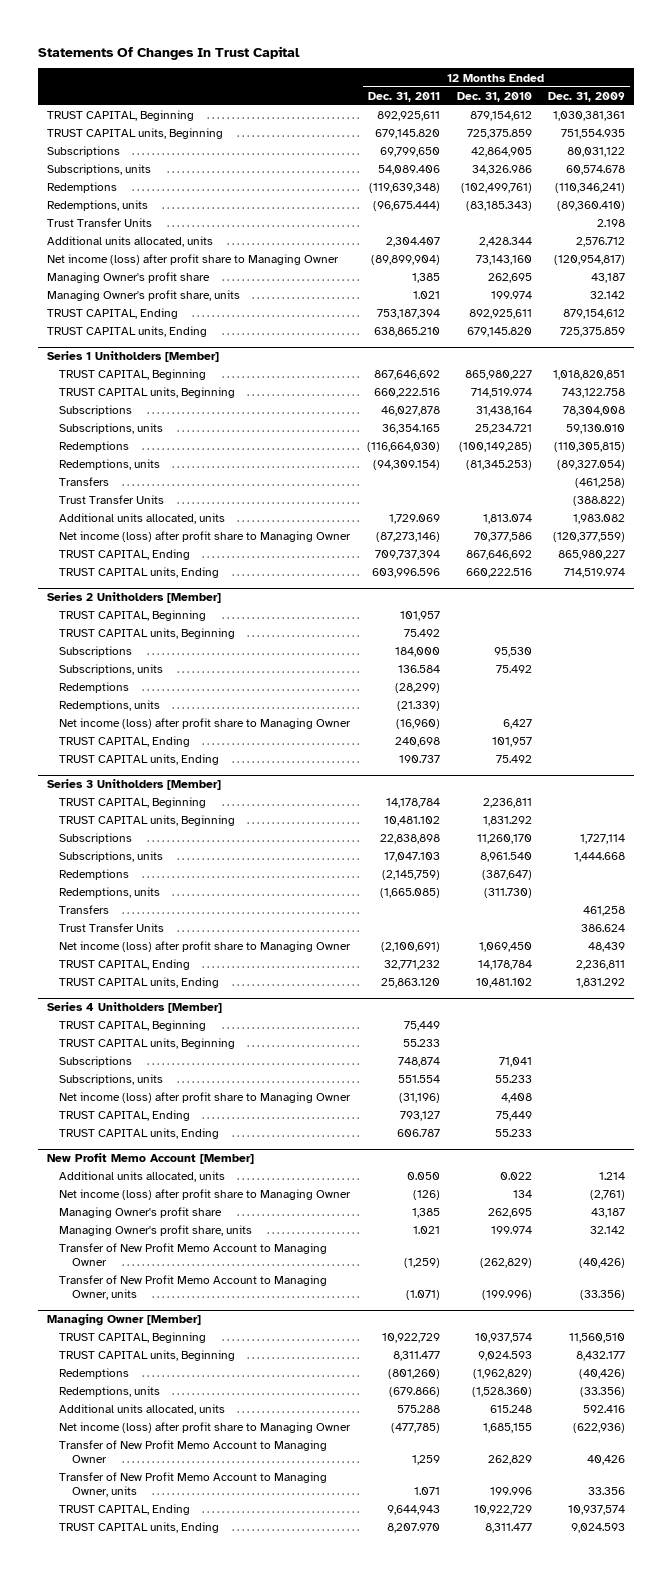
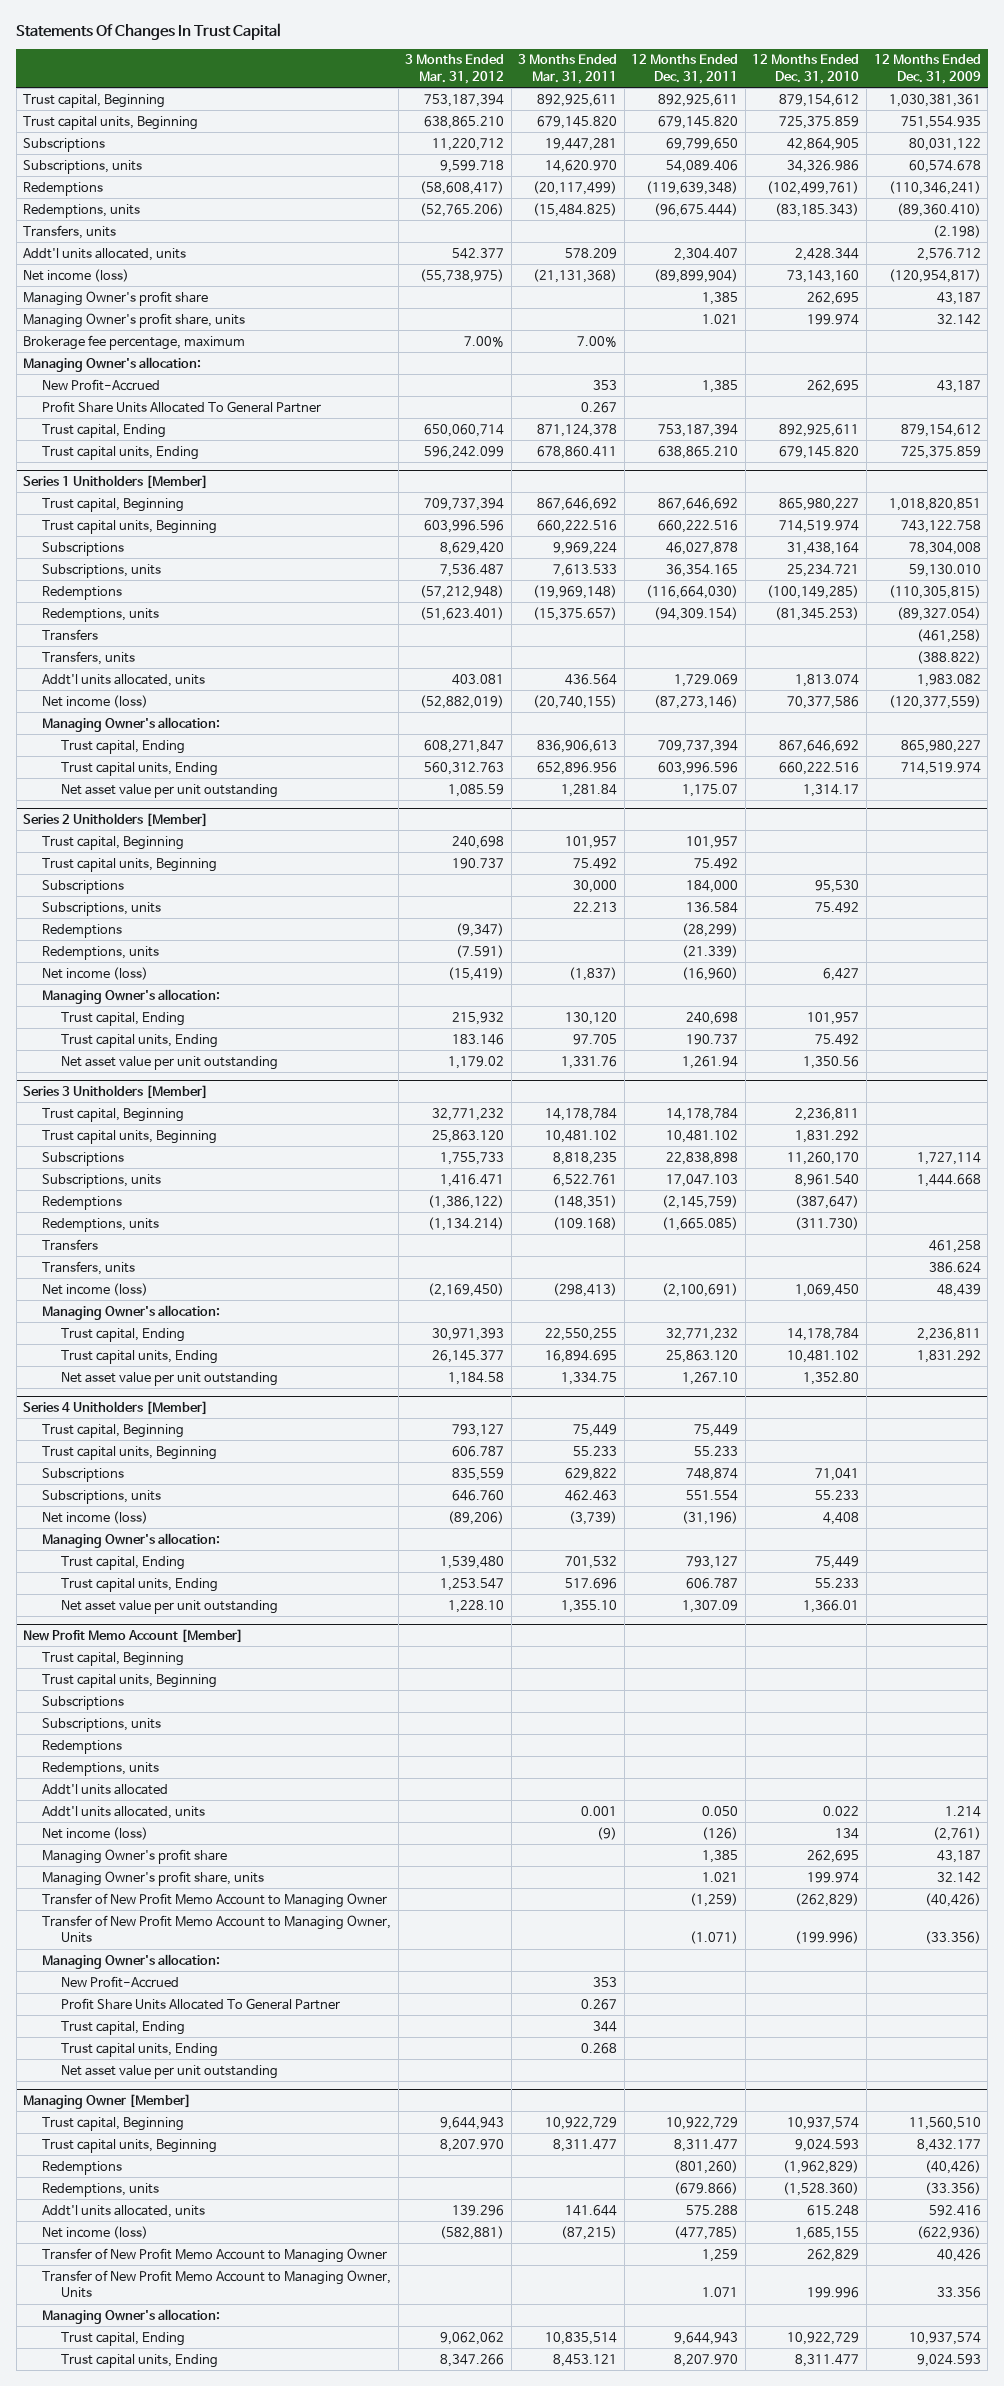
none -> [405,54,505,85] 3 Months Ended Mar. 31, 2012
none -> [518,54,618,85] 3 Months Ended Mar. 31, 2011
[46,110,194,122] TRUST CAPITAL, Beginning -> [23,93,166,108] Trust capital, Beginning
[46,128,223,140] TRUST CAPITAL units, Beginning -> [23,115,199,130] Trust capital units, Beginning
[46,218,152,228] Trust Transfer Units -> [23,224,117,239] Transfers, units
[597,219,626,228] 2.198 -> [932,224,981,238] (2.198)
[46,236,213,248] Additional units allocated, units -> [23,247,187,261] Addt'l units allocated, units
[46,254,339,266] Net income (loss) after profit share to Managing Owner -> [23,268,130,282] Net income (loss)
none -> [23,334,246,350] Brokerage fee percentage, maximum
none -> [23,356,202,372] Managing Owner's allocation:
none -> [42,378,161,391] New Profit-Accrued
none -> [42,400,322,413] Profit Share Units Allocated To General Partner
[46,308,178,320] TRUST CAPITAL, Ending -> [42,423,167,438] Trust capital, Ending
[46,326,207,338] TRUST CAPITAL units, Ending -> [42,445,200,460] Trust capital units, Ending
[59,369,207,381] TRUST CAPITAL, Beginning -> [42,497,185,512] Trust capital, Beginning
[59,387,236,399] TRUST CAPITAL units, Beginning -> [42,519,218,534] Trust capital units, Beginning
[59,495,165,505] Trust Transfer Units -> [42,650,136,665] Transfers, units
[59,513,226,525] Additional units allocated, units -> [42,673,206,687] Addt'l units allocated, units
[59,531,352,543] Net income (loss) after profit share to Managing Owner -> [42,694,149,708] Net income (loss)
none -> [42,716,221,732] Managing Owner's allocation:
[59,549,191,561] TRUST CAPITAL, Ending -> [61,739,186,754] Trust capital, Ending
[59,567,220,579] TRUST CAPITAL units, Ending -> [61,761,219,776] Trust capital units, Ending
none -> [61,783,279,798] Net asset value per unit outstanding
[59,610,207,622] TRUST CAPITAL, Beginning -> [42,835,185,850] Trust capital, Beginning
[59,628,236,640] TRUST CAPITAL units, Beginning -> [42,857,218,872] Trust capital units, Beginning
[59,718,352,730] Net income (loss) after profit share to Managing Owner -> [42,966,149,980] Net income (loss)
none -> [42,988,221,1004] Managing Owner's allocation:
[59,736,191,748] TRUST CAPITAL, Ending -> [61,1011,186,1026] Trust capital, Ending
[59,754,220,766] TRUST CAPITAL units, Ending -> [61,1033,219,1048] Trust capital units, Ending
none -> [61,1055,279,1070] Net asset value per unit outstanding
[59,797,207,809] TRUST CAPITAL, Beginning -> [42,1107,185,1122] Trust capital, Beginning
[59,815,236,827] TRUST CAPITAL units, Beginning -> [42,1129,218,1144] Trust capital units, Beginning
[59,923,165,933] Trust Transfer Units -> [42,1260,136,1275] Transfers, units
[59,941,352,953] Net income (loss) after profit share to Managing Owner -> [42,1282,149,1296] Net income (loss)
none -> [42,1304,221,1320] Managing Owner's allocation:
[59,959,191,971] TRUST CAPITAL, Ending -> [61,1327,186,1342] Trust capital, Ending
[59,977,220,989] TRUST CAPITAL units, Ending -> [61,1349,219,1364] Trust capital units, Ending
none -> [61,1371,279,1386] Net asset value per unit outstanding
[59,1020,207,1032] TRUST CAPITAL, Beginning -> [42,1423,185,1438] Trust capital, Beginning
[59,1038,236,1050] TRUST CAPITAL units, Beginning -> [42,1445,218,1460] Trust capital units, Beginning
[59,1092,352,1104] Net income (loss) after profit share to Managing Owner -> [42,1510,149,1524] Net income (loss)
none -> [42,1532,221,1548] Managing Owner's allocation:
[59,1110,191,1122] TRUST CAPITAL, Ending -> [61,1555,186,1570] Trust capital, Ending
[59,1128,220,1140] TRUST CAPITAL units, Ending -> [61,1577,219,1592] Trust capital units, Ending
none -> [61,1599,279,1614] Net asset value per unit outstanding
none -> [42,1651,185,1666] Trust capital, Beginning
none -> [42,1673,218,1688] Trust capital units, Beginning
none -> [42,1695,125,1710] Subscriptions
none -> [42,1717,162,1732] Subscriptions, units
none -> [42,1739,123,1754] Redemptions
none -> [42,1761,160,1776] Redemptions, units
none -> [42,1783,169,1795] Addt'l units allocated
[59,1171,226,1183] Additional units allocated, units -> [42,1805,206,1819] Addt'l units allocated, units
[59,1189,352,1201] Net income (loss) after profit share to Managing Owner -> [42,1826,149,1840] Net income (loss)
[59,1275,328,1301] Transfer of New Profit Memo Account to Managing Owner, units -> [42,1914,392,1944] Transfer of New Profit Memo Account to Managing Owner, Units
none -> [42,1953,221,1969] Managing Owner's allocation:
none -> [61,1975,180,1988] New Profit-Accrued
none -> [61,1997,341,2010] Profit Share Units Allocated To General Partner
none -> [61,2020,186,2035] Trust capital, Ending
none -> [61,2042,219,2057] Trust capital units, Ending
none -> [61,2064,279,2079] Net asset value per unit outstanding
[59,1332,207,1344] TRUST CAPITAL, Beginning -> [42,2116,185,2131] Trust capital, Beginning
[59,1350,236,1362] TRUST CAPITAL units, Beginning -> [42,2138,218,2153] Trust capital units, Beginning
[59,1404,226,1416] Additional units allocated, units -> [42,2204,206,2218] Addt'l units allocated, units
[59,1422,352,1434] Net income (loss) after profit share to Managing Owner -> [42,2225,149,2239] Net income (loss)
[59,1472,328,1498] Transfer of New Profit Memo Account to Managing Owner, units -> [42,2269,392,2299] Transfer of New Profit Memo Account to Managing Owner, Units
none -> [42,2308,221,2324] Managing Owner's allocation:
[59,1504,191,1516] TRUST CAPITAL, Ending -> [61,2331,186,2346] Trust capital, Ending
[59,1522,220,1534] TRUST CAPITAL units, Ending -> [61,2353,219,2368] Trust capital units, Ending

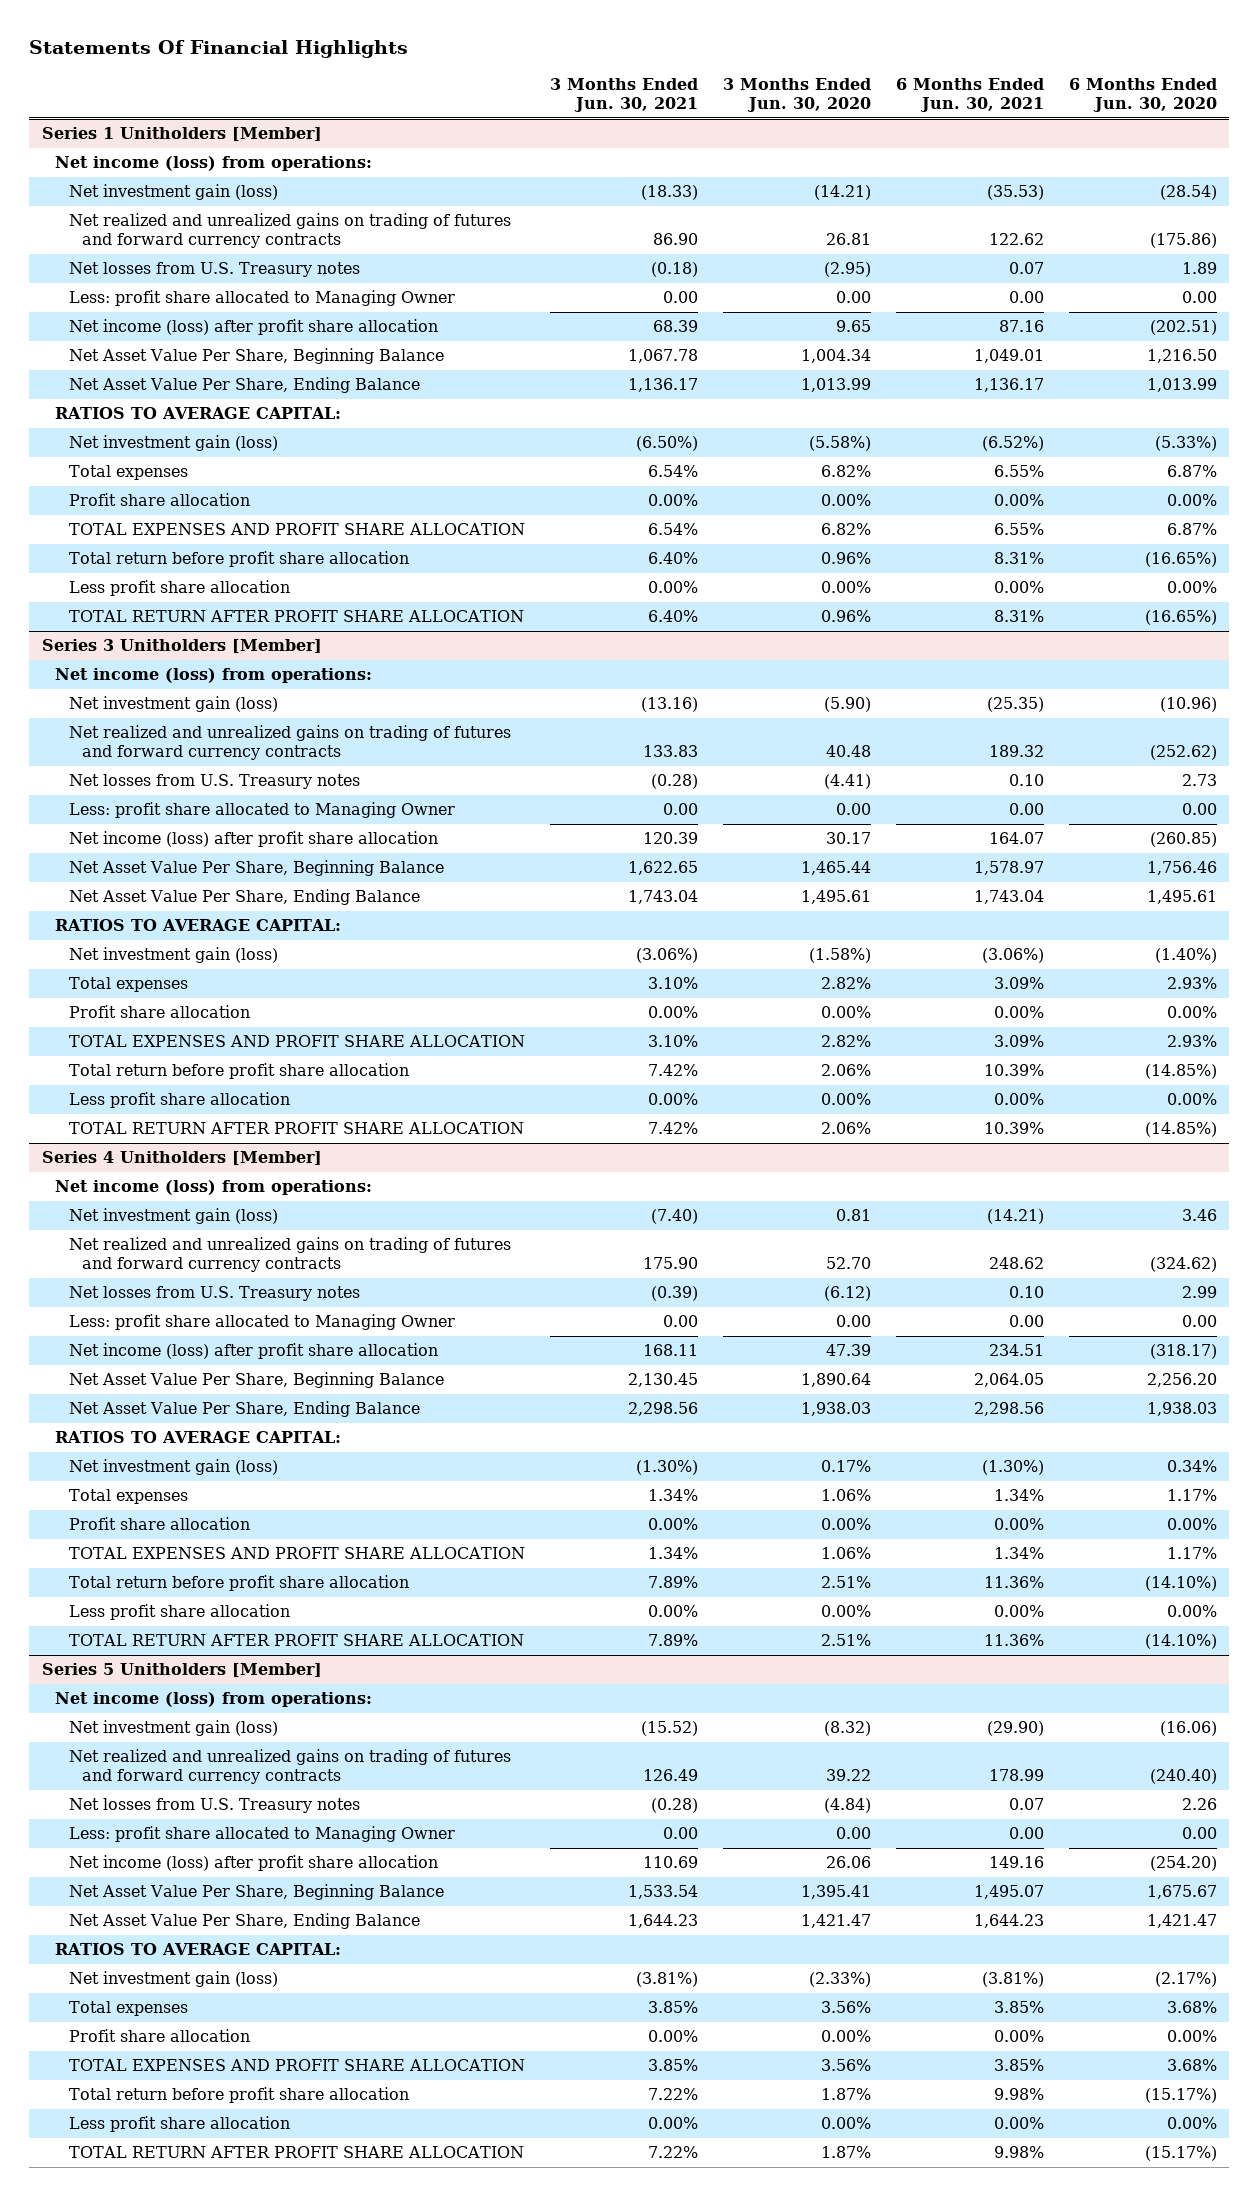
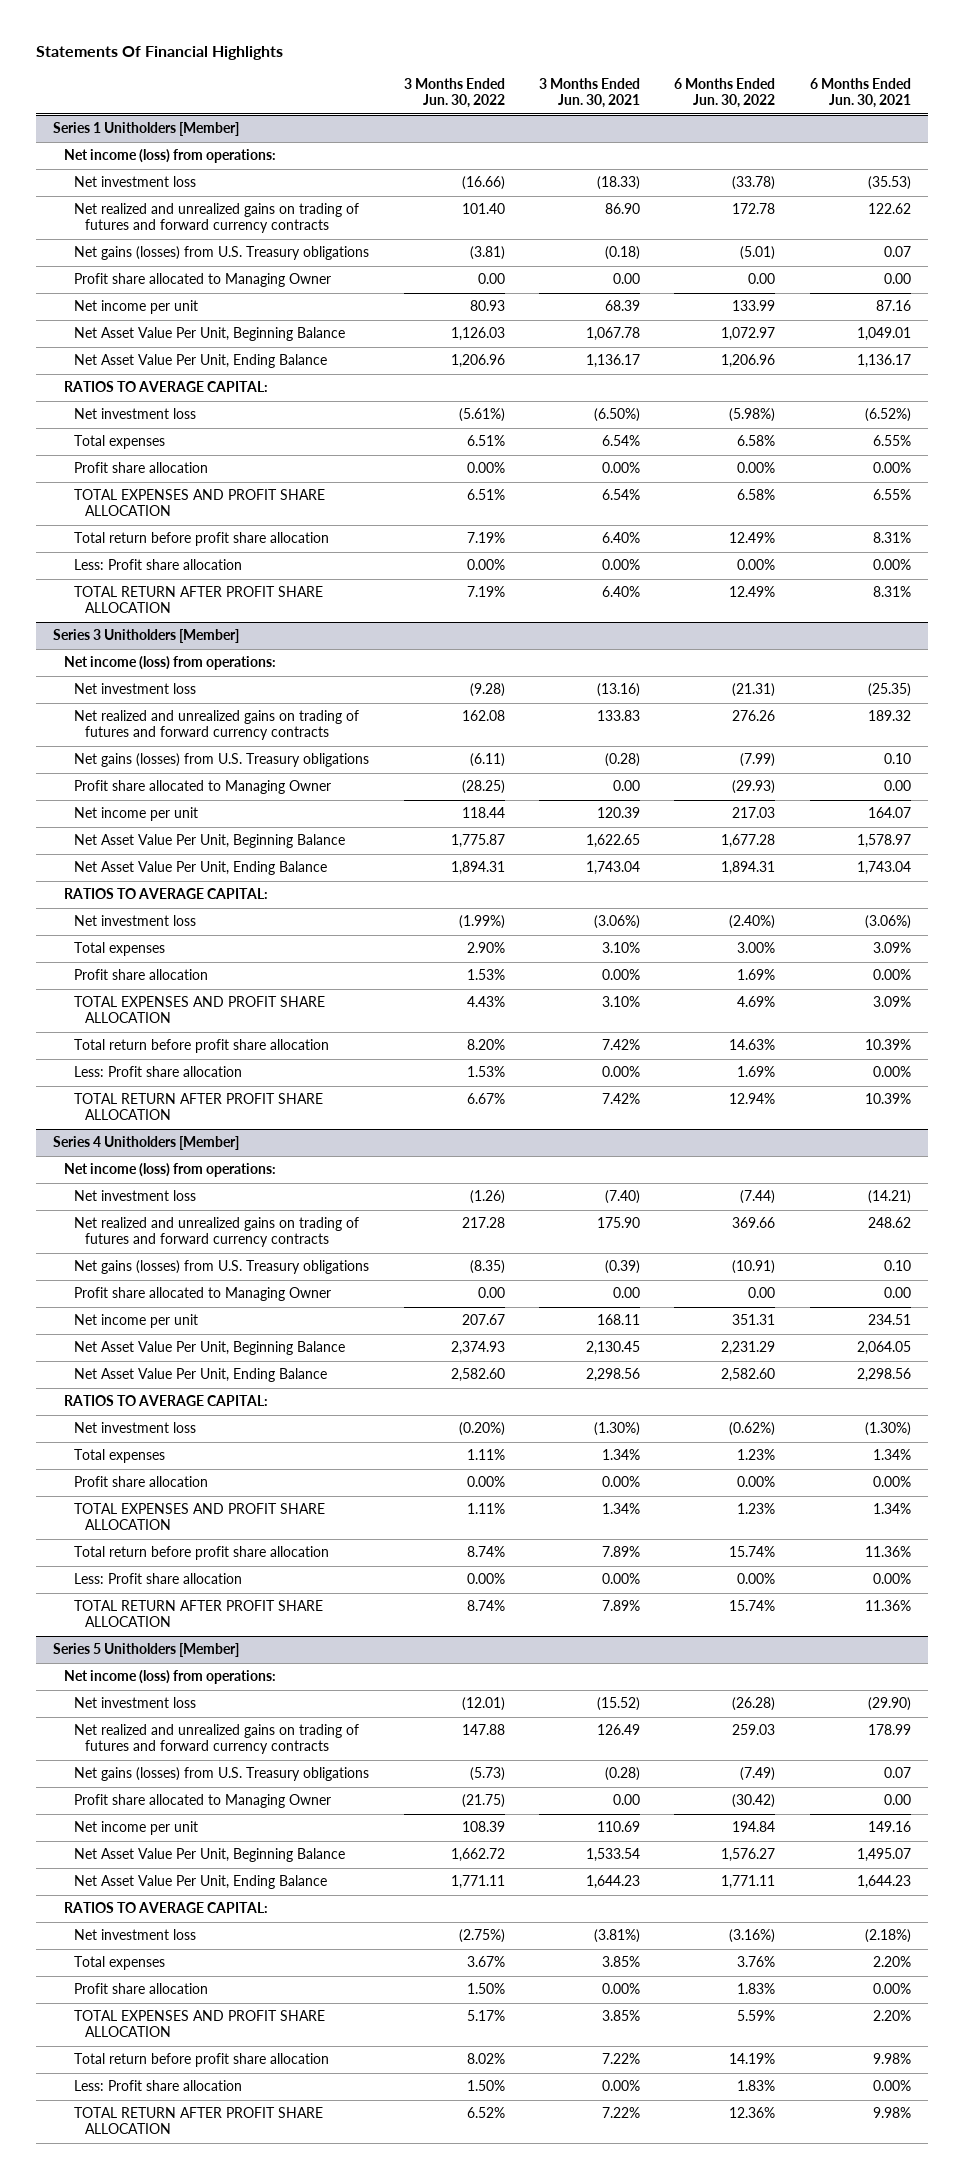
[722,78,871,113] 3 Months Ended Jun. 30, 2020 -> none
[1068,78,1217,113] 6 Months Ended Jun. 30, 2020 -> none
none -> [403,78,505,109] 3 Months Ended Jun. 30, 2022
none -> [674,78,776,109] 6 Months Ended Jun. 30, 2022
[68,184,278,201] Net investment gain (loss) -> [74,176,197,188] Net investment loss
[68,262,360,278] Net losses from U.S. Treasury notes -> [74,246,370,261] Net gains (losses) from U.S. Treasury obligations
[68,290,455,307] Less: profit share allocated to Managing Owner -> [74,273,332,288] Profit share allocated to Managing Owner
[68,319,438,336] Net income (loss) after profit share allocation -> [74,300,199,315] Net income per unit
[68,348,444,365] Net Asset Value Per Share, Beginning Balance -> [74,327,346,342] Net Asset Value Per Unit, Beginning Balance
[68,377,420,394] Net Asset Value Per Share, Ending Balance -> [74,354,328,369] Net Asset Value Per Unit, Ending Balance
[68,435,278,452] Net investment gain (loss) -> [74,408,197,420] Net investment loss
[68,580,290,597] Less profit share allocation -> [74,559,243,571] Less: Profit share allocation
[68,696,278,713] Net investment gain (loss) -> [74,683,197,695] Net investment loss
[68,774,360,790] Net losses from U.S. Treasury notes -> [74,753,370,768] Net gains (losses) from U.S. Treasury obligations
[68,802,455,819] Less: profit share allocated to Managing Owner -> [74,780,332,795] Profit share allocated to Managing Owner
[68,831,438,848] Net income (loss) after profit share allocation -> [74,807,199,822] Net income per unit
[68,860,444,877] Net Asset Value Per Share, Beginning Balance -> [74,834,346,849] Net Asset Value Per Unit, Beginning Balance
[68,889,420,906] Net Asset Value Per Share, Ending Balance -> [74,861,328,876] Net Asset Value Per Unit, Ending Balance
[68,947,278,964] Net investment gain (loss) -> [74,915,197,927] Net investment loss
[68,1092,290,1109] Less profit share allocation -> [74,1066,243,1078] Less: Profit share allocation
[68,1208,278,1225] Net investment gain (loss) -> [74,1190,197,1202] Net investment loss
[68,1286,360,1302] Net losses from U.S. Treasury notes -> [74,1260,370,1275] Net gains (losses) from U.S. Treasury obligations
[68,1314,455,1331] Less: profit share allocated to Managing Owner -> [74,1287,332,1302] Profit share allocated to Managing Owner
[68,1343,438,1360] Net income (loss) after profit share allocation -> [74,1314,199,1329] Net income per unit
[68,1372,444,1389] Net Asset Value Per Share, Beginning Balance -> [74,1341,346,1356] Net Asset Value Per Unit, Beginning Balance
[68,1401,420,1418] Net Asset Value Per Share, Ending Balance -> [74,1368,328,1383] Net Asset Value Per Unit, Ending Balance
[68,1459,278,1476] Net investment gain (loss) -> [74,1422,197,1434] Net investment loss
[68,1604,290,1621] Less profit share allocation -> [74,1573,243,1585] Less: Profit share allocation
[68,1720,278,1737] Net investment gain (loss) -> [74,1697,197,1709] Net investment loss
[68,1798,360,1814] Net losses from U.S. Treasury notes -> [74,1767,370,1782] Net gains (losses) from U.S. Treasury obligations
[68,1826,455,1843] Less: profit share allocated to Managing Owner -> [74,1794,332,1809] Profit share allocated to Managing Owner
[68,1855,438,1872] Net income (loss) after profit share allocation -> [74,1821,199,1836] Net income per unit
[68,1884,444,1901] Net Asset Value Per Share, Beginning Balance -> [74,1848,346,1863] Net Asset Value Per Unit, Beginning Balance
[68,1913,420,1930] Net Asset Value Per Share, Ending Balance -> [74,1875,328,1890] Net Asset Value Per Unit, Ending Balance
[68,1971,278,1988] Net investment gain (loss) -> [74,1929,197,1941] Net investment loss
[981,1972,1044,1988] (3.81%) -> [864,1929,911,1944] (2.18%)
[993,2001,1044,2014] 3.85% -> [872,1956,911,1968] 2.20%
[993,2059,1044,2072] 3.85% -> [872,2010,911,2022] 2.20%
[68,2116,290,2133] Less profit share allocation -> [74,2080,243,2092] Less: Profit share allocation

